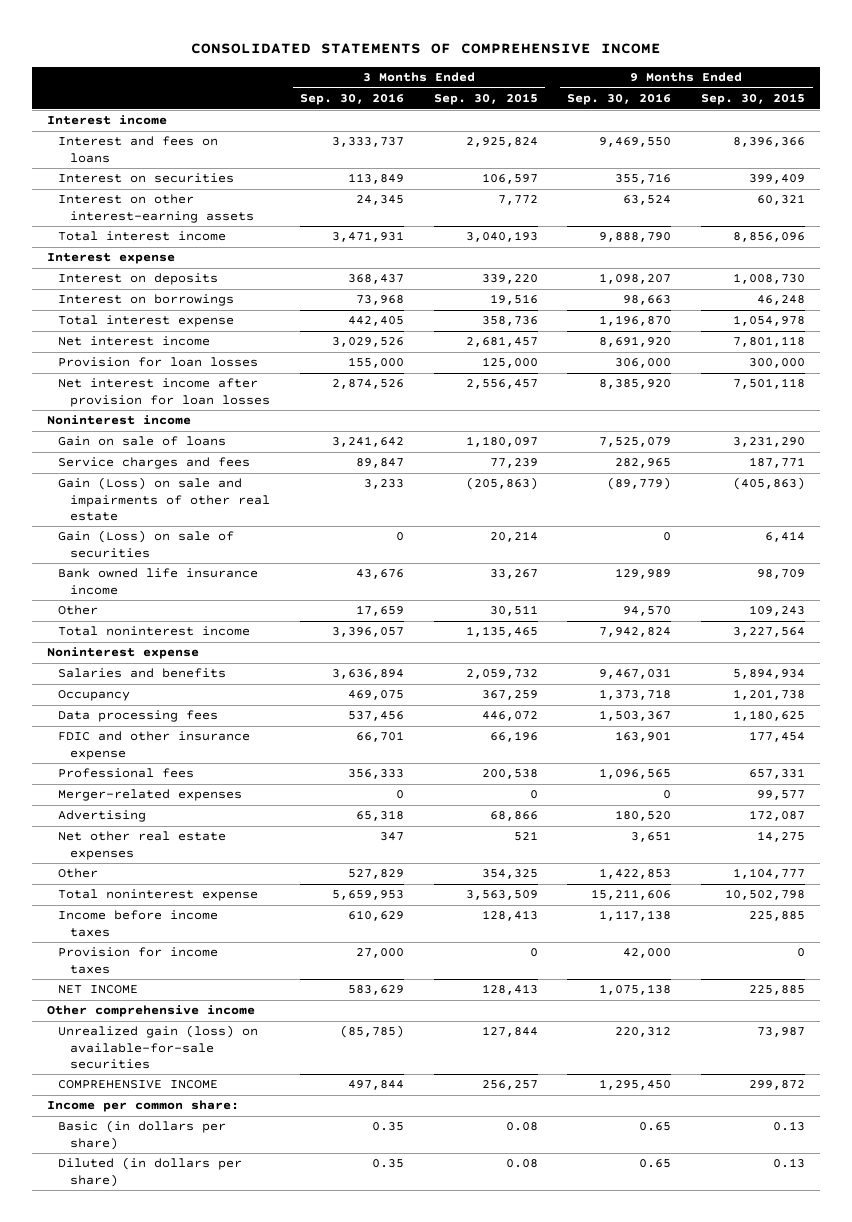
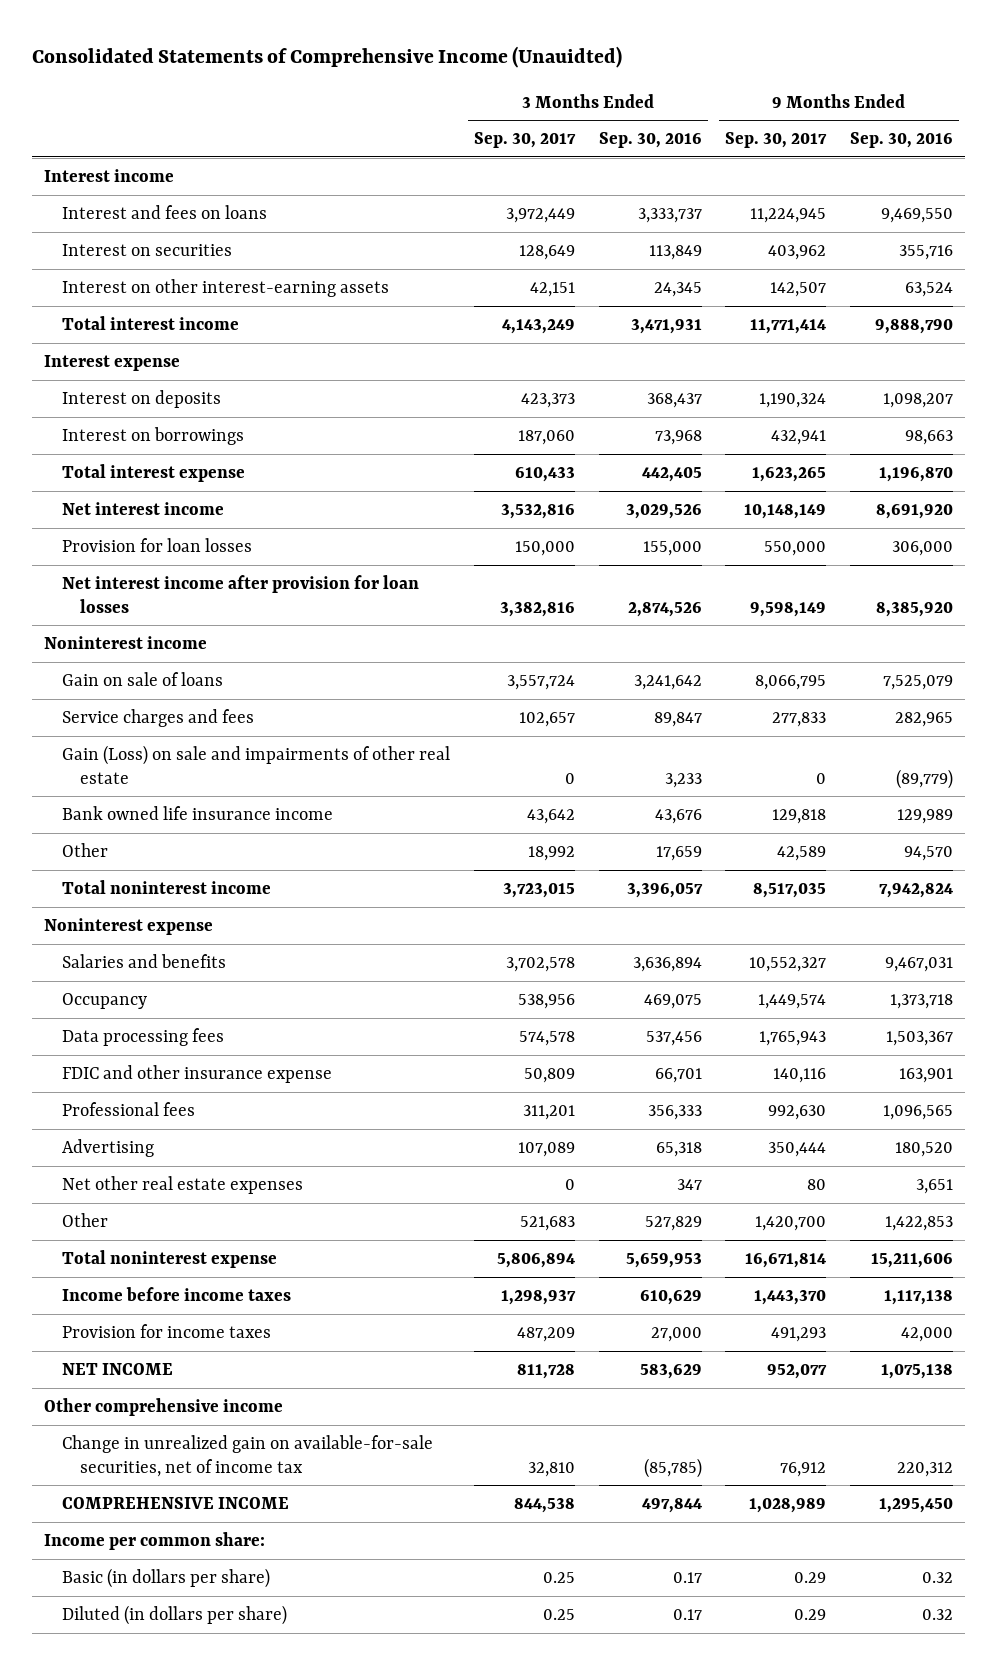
[190,43,661,55] CONSOLIDATED STATEMENTS OF COMPREHENSIVE INCOME -> [31,46,622,69] Consolidated Statements of Comprehensive Income (Unauidted)
[433,93,538,106] Sep. 30, 2015 -> none
[701,93,806,106] Sep. 30, 2015 -> none
none -> [473,132,576,149] Sep. 30, 2017
none -> [725,132,828,149] Sep. 30, 2017
[58,530,235,558] Gain (Loss) on sale of securities -> none
[58,789,243,802] Merger-related expenses -> none
[58,1025,259,1070] Unrealized gain (loss) on available-for-sale securities -> [61,1435,433,1477] Change in unrealized gain on available-for-sale securities, net of income tax
[371,1122,404,1132] 0.35 -> [672,1572,702,1584] 0.17
[639,1122,672,1132] 0.65 -> [922,1572,954,1584] 0.32
[371,1159,404,1169] 0.35 -> [672,1609,702,1621] 0.17
[639,1159,672,1169] 0.65 -> [922,1609,954,1621] 0.32

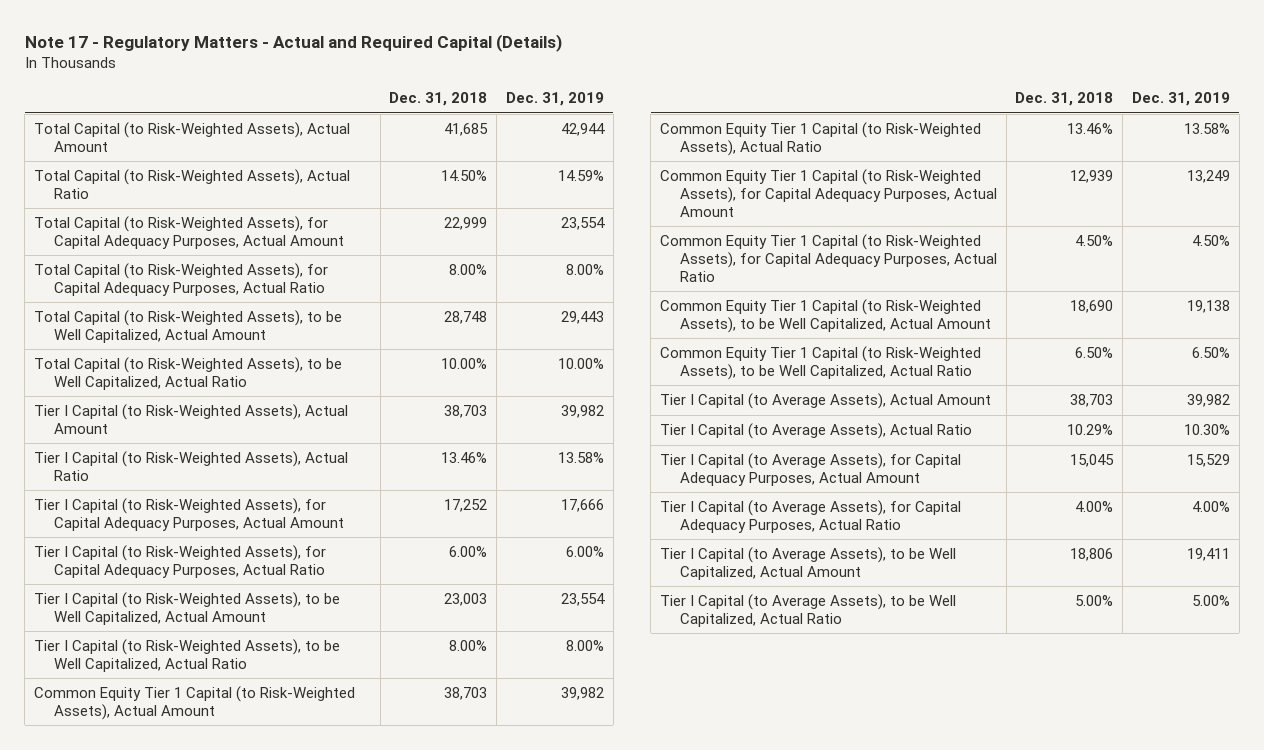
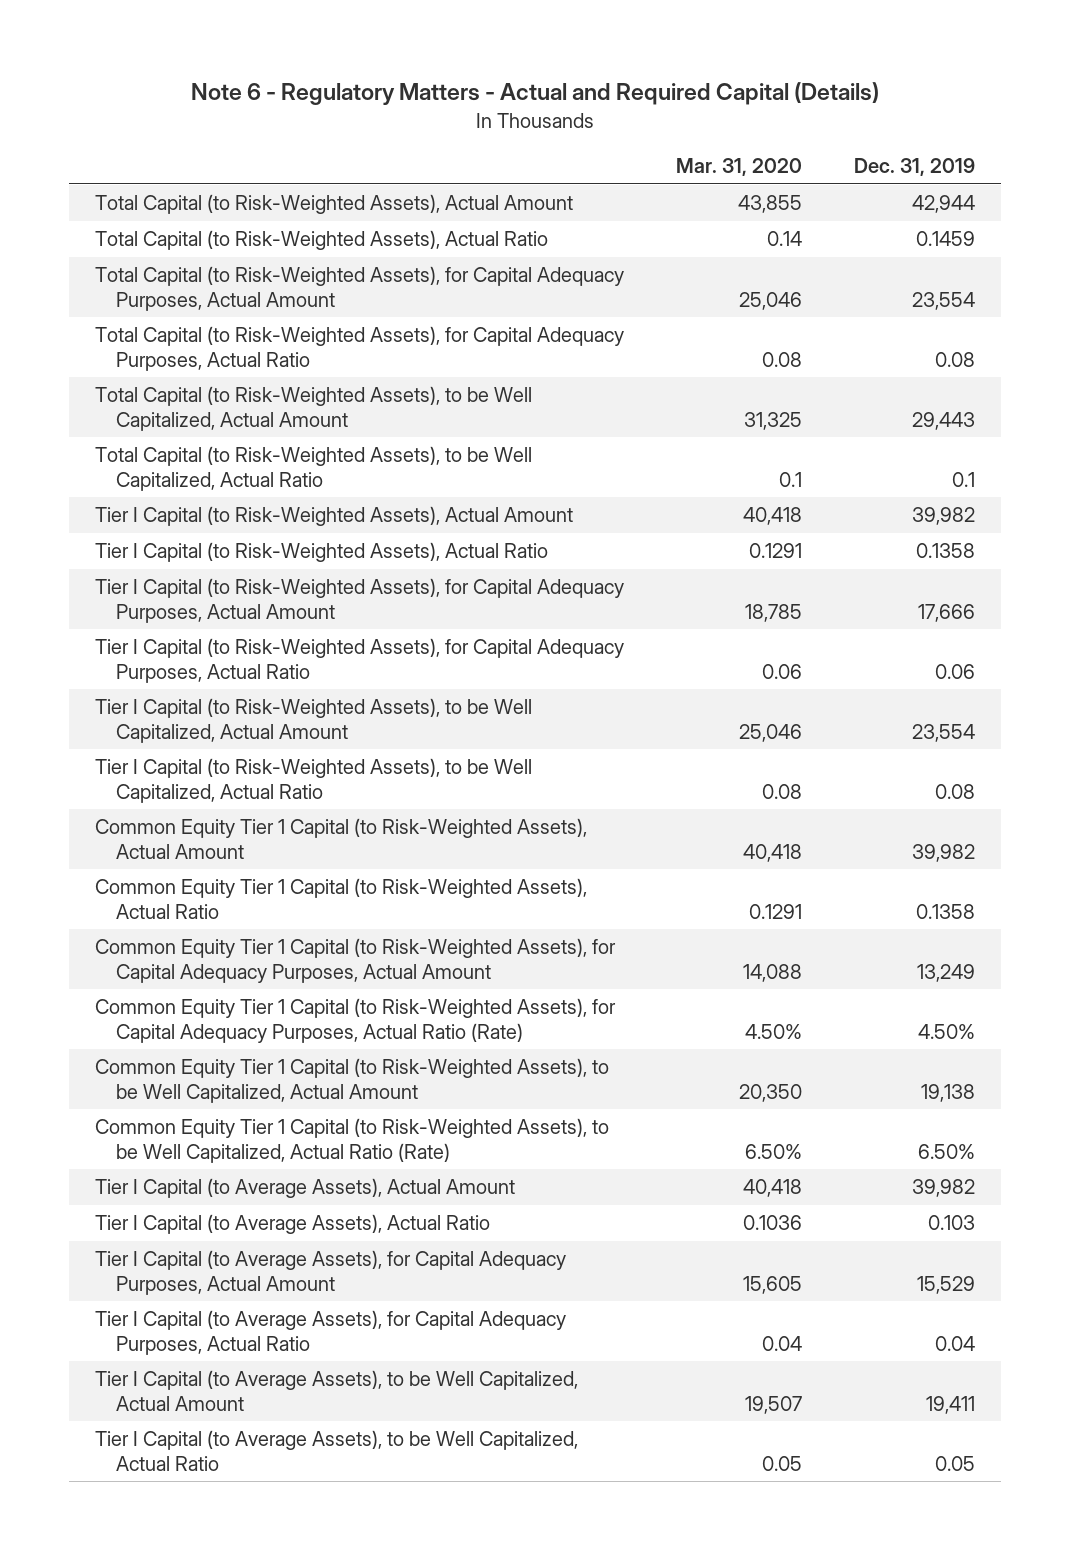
[24,33,562,52] Note 17 - Regulatory Matters - Actual and Required Capital (Details) -> [191,82,880,106] Note 6 - Regulatory Matters - Actual and Required Capital (Details)
[389,92,488,107] Dec. 31, 2018 -> none
none -> [676,158,803,177] Mar. 31, 2020
[557,170,604,182] 14.59% -> [916,231,976,247] 0.1459
[565,264,604,276] 8.00% -> [935,351,976,367] 0.08
[557,358,604,370] 10.00% -> [952,471,976,487] 0.1
[557,452,604,464] 13.58% -> [916,543,976,559] 0.1358
[565,546,604,558] 6.00% -> [935,663,976,679] 0.06
[565,640,604,652] 8.00% -> [935,783,976,799] 0.08
[1183,123,1230,135] 13.58% -> [916,903,976,919] 0.1358
[659,234,997,282] Common Equity Tier 1 Capital (to Risk-Weighted Assets), for Capital Adequacy Purposes, Actual Ratio -> [95,998,617,1043] Common Equity Tier 1 Capital (to Risk-Weighted Assets), for Capital Adequacy Purposes, Actual Ratio (Rate)
[659,346,981,380] Common Equity Tier 1 Capital (to Risk-Weighted Assets), to be Well Capitalized, Actual Ratio -> [95,1118,610,1163] Common Equity Tier 1 Capital (to Risk-Weighted Assets), to be Well Capitalized, Actual Ratio (Rate)
[1183,424,1230,436] 10.30% -> [928,1215,976,1231] 0.103
[1191,501,1230,513] 4.00% -> [935,1335,976,1351] 0.04
[1191,595,1230,607] 5.00% -> [935,1455,976,1471] 0.05

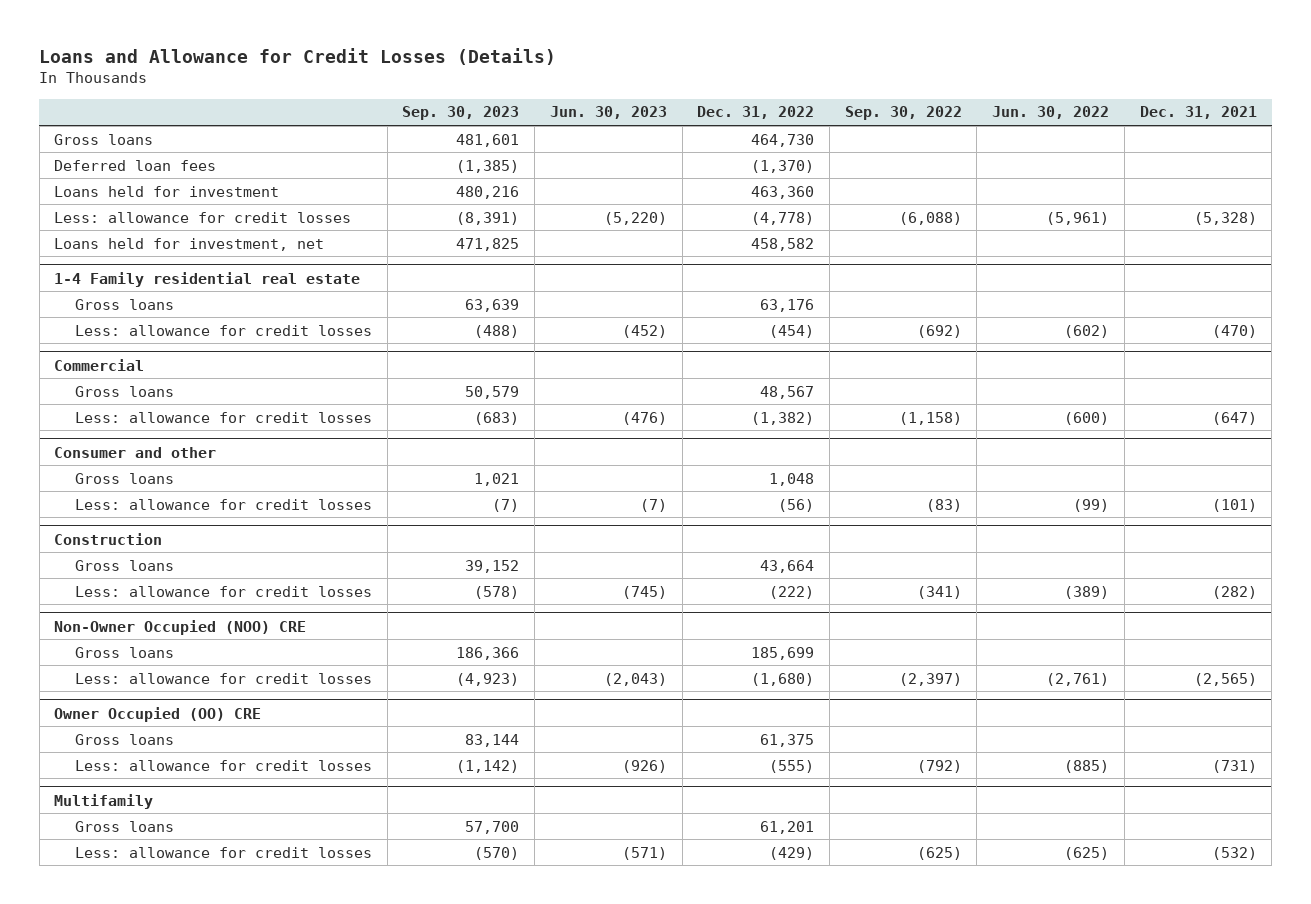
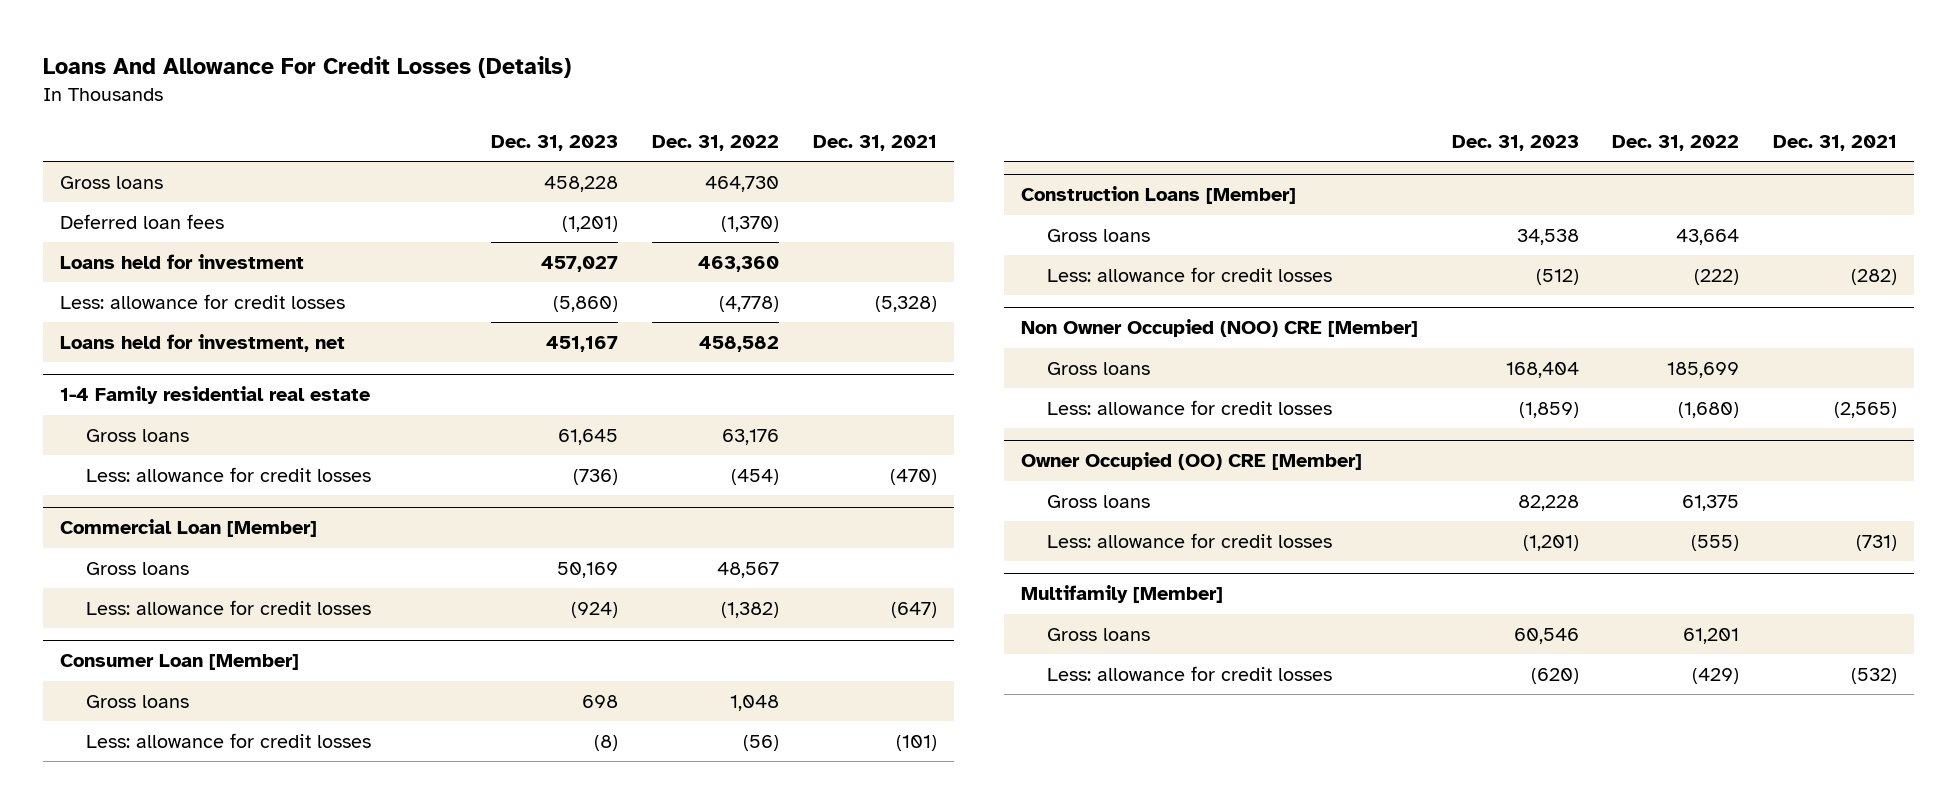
[39,47,557,65] Loans and Allowance for Credit Losses (Details) -> [42,55,571,78] Loans And Allowance For Credit Losses (Details)
[402,106,520,121] Sep. 30, 2023 -> none
[549,106,667,120] Jun. 30, 2023 -> none
[844,106,962,121] Sep. 30, 2022 -> none
[992,106,1110,120] Jun. 30, 2022 -> none
none -> [490,134,618,151] Dec. 31, 2023
[54,358,145,371] Commercial -> [59,519,317,538] Commercial Loan [Member]
[54,446,217,458] Consumer and other -> [59,654,299,671] Consumer Loan [Member]
[54,532,163,545] Construction -> [1020,186,1296,205] Construction Loans [Member]
[54,619,307,635] Non-Owner Occupied (NOO) CRE -> [1020,319,1418,338] Non Owner Occupied (NOO) CRE [Member]
[54,706,262,722] Owner Occupied (OO) CRE -> [1020,452,1362,471] Owner Occupied (OO) CRE [Member]
[54,793,154,809] Multifamily -> [1020,585,1223,604] Multifamily [Member]

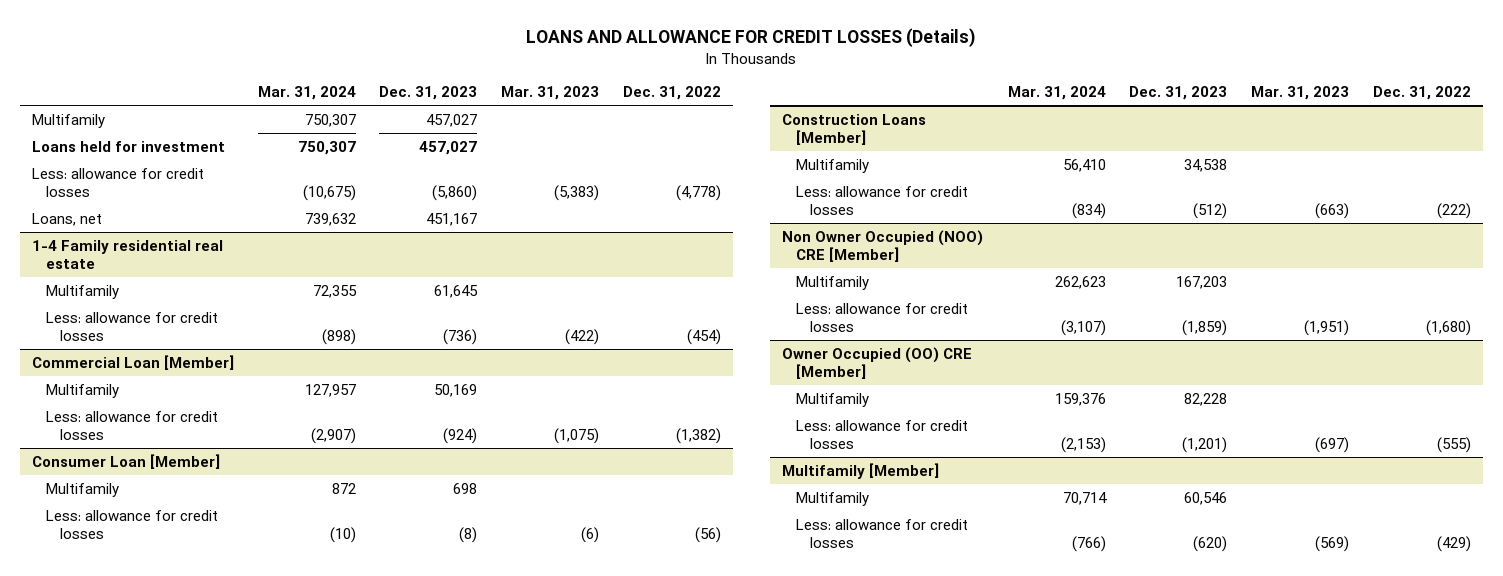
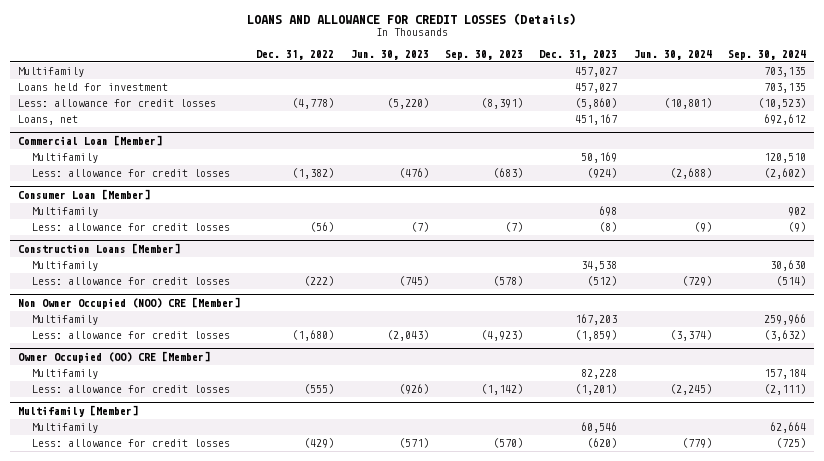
[257,86,356,101] Mar. 31, 2024 -> none
[501,86,600,101] Mar. 31, 2023 -> none
none -> [350,49,429,60] Jun. 30, 2023
none -> [444,49,523,60] Sep. 30, 2023
none -> [633,49,712,60] Jun. 30, 2024
none -> [727,49,806,60] Sep. 30, 2024
[31,239,223,269] 1-4 Family residential real estate -> none
[46,284,120,299] Multifamily -> none
[46,311,219,341] Less: allowance for credit losses -> none

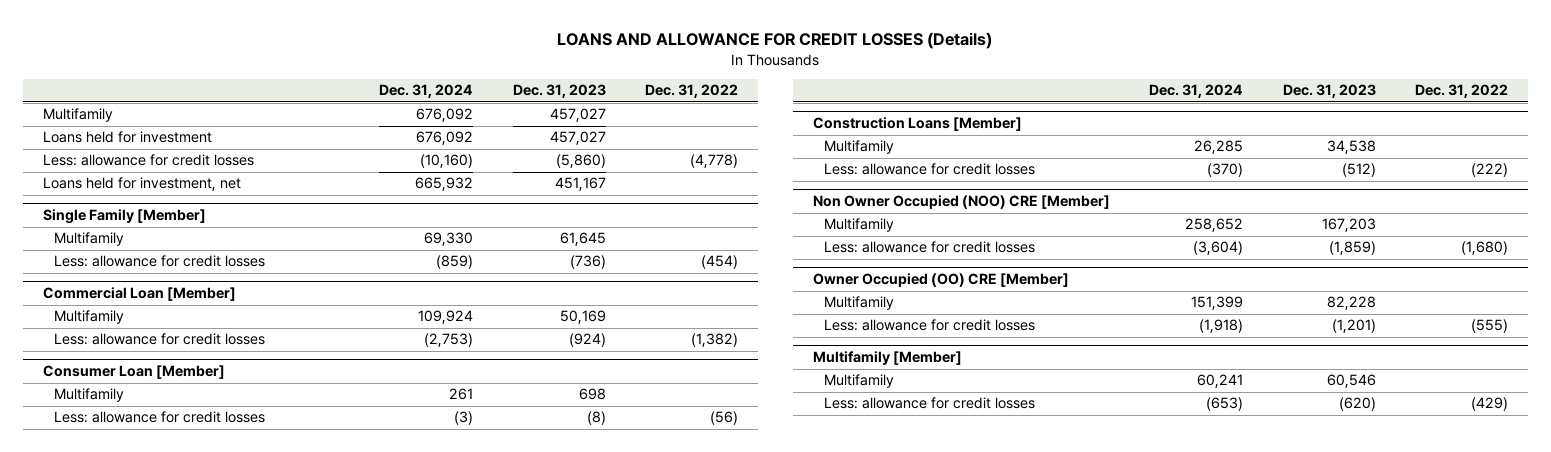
[350,49,429,60] Jun. 30, 2023 -> none
[444,49,523,60] Sep. 30, 2023 -> none
[633,49,712,60] Jun. 30, 2024 -> none
[727,49,806,60] Sep. 30, 2024 -> none
none -> [379,84,474,99] Dec. 31, 2024
[17,115,78,126] Loans, net -> [42,177,241,192] Loans held for investment, net
none -> [42,209,206,225] Single Family [Member]
none -> [53,232,124,247] Multifamily
none -> [53,255,265,268] Less: allowance for credit losses

